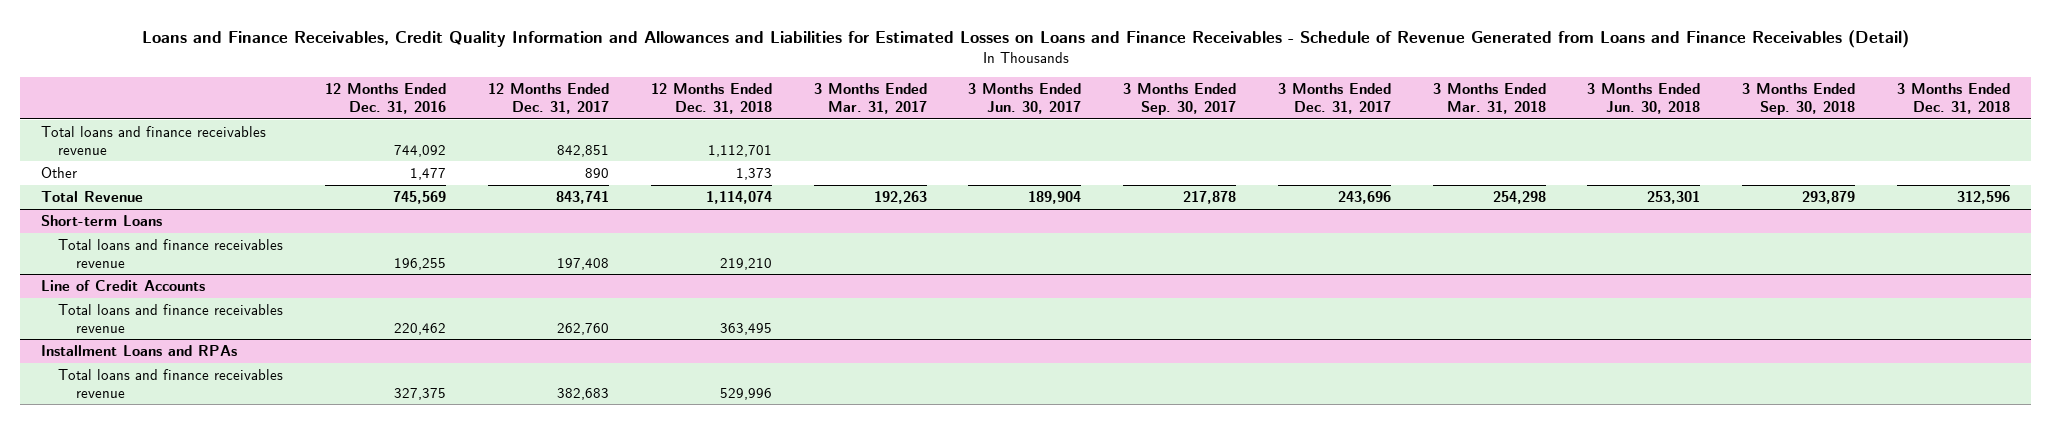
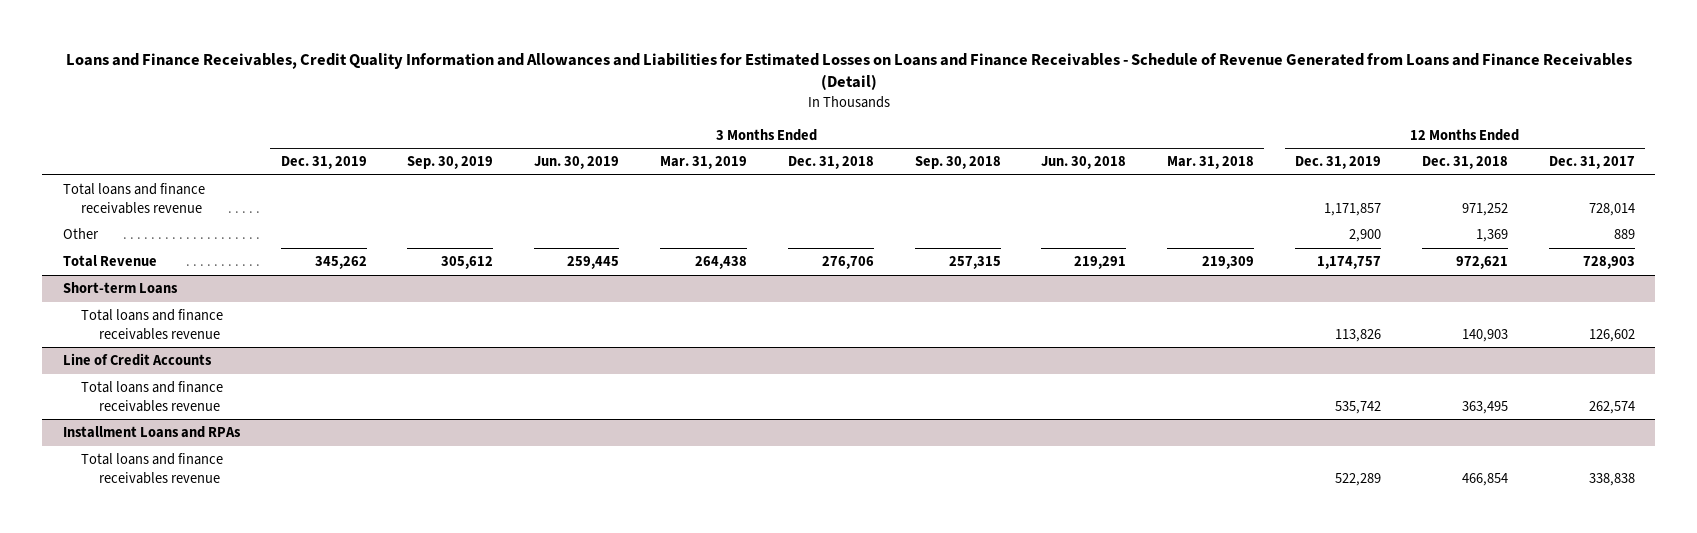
[325,83,447,115] 12 Months Ended Dec. 31, 2016 -> none
[813,83,927,115] 3 Months Ended Mar. 31, 2017 -> none
[968,83,1082,115] 3 Months Ended Jun. 30, 2017 -> none
[1123,83,1237,116] 3 Months Ended Sep. 30, 2017 -> none
[1277,83,1391,115] 3 Months Ended Dec. 31, 2017 -> none
none -> [280,156,367,170] Dec. 31, 2019
none -> [407,156,494,170] Sep. 30, 2019
none -> [534,156,620,170] Jun. 30, 2019
none -> [659,156,747,170] Mar. 31, 2019
none -> [1294,156,1381,170] Dec. 31, 2019
[556,144,609,157] 842,851 -> [1588,202,1635,216] 728,014
[707,144,772,157] 1,112,701 -> [1461,202,1508,216] 971,252
[584,168,609,179] 890 -> [1613,229,1635,240] 889
[735,168,772,181] 1,373 -> [1475,229,1508,243] 1,369
[555,191,609,205] 843,741 -> [1582,256,1635,270] 728,903
[705,191,772,205] 1,114,074 -> [1455,256,1508,270] 972,621
[1492,191,1546,205] 254,298 -> [1202,256,1255,270] 219,309
[1647,191,1701,205] 253,301 -> [1074,256,1127,270] 219,291
[1802,191,1856,205] 293,879 -> [948,256,1001,270] 257,315
[1956,191,2010,205] 312,596 -> [821,256,874,270] 276,706
[556,257,609,270] 197,408 -> [1588,328,1635,342] 126,602
[719,257,772,270] 219,210 -> [1461,328,1508,342] 140,903
[556,322,609,335] 262,760 -> [1588,400,1635,414] 262,574
[556,387,609,400] 382,683 -> [1588,472,1635,486] 338,838
[719,387,772,400] 529,996 -> [1461,472,1508,486] 466,854

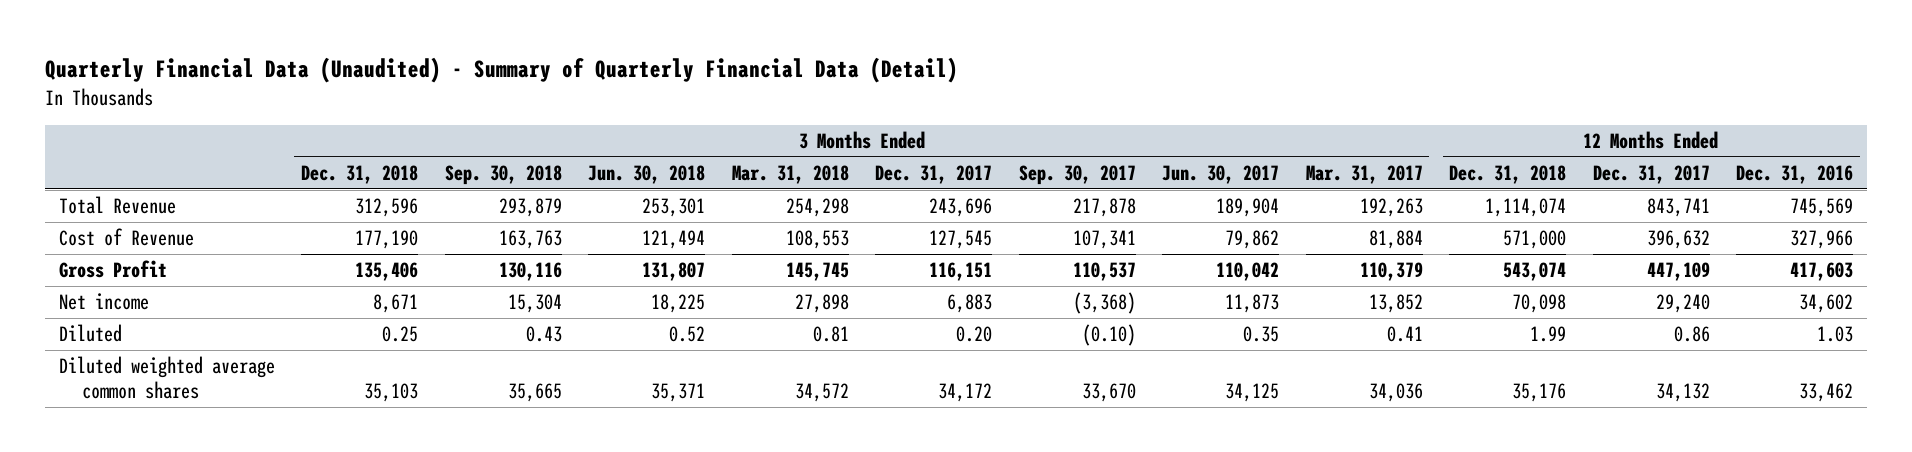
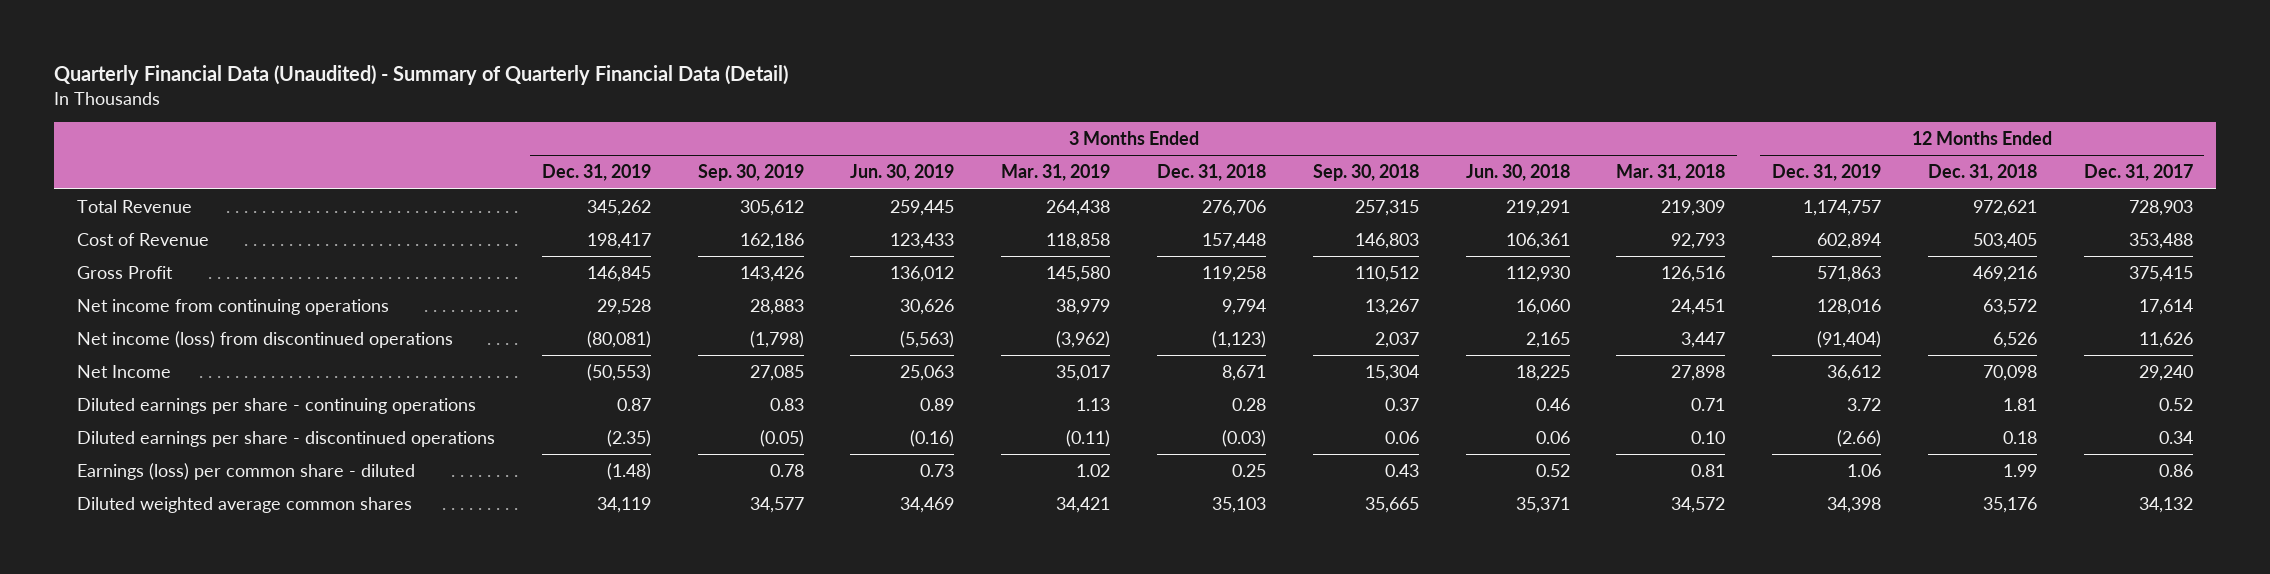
[875,165,993,185] Dec. 31, 2017 -> none
[1018,165,1136,186] Sep. 30, 2017 -> none
[1162,165,1280,185] Jun. 30, 2017 -> none
[1305,165,1423,185] Mar. 31, 2017 -> none
[1736,165,1854,185] Dec. 31, 2016 -> none
none -> [541,164,651,182] Dec. 31, 2019
none -> [697,164,804,182] Sep. 30, 2019
none -> [850,164,955,182] Jun. 30, 2019
none -> [1001,164,1111,182] Mar. 31, 2019
none -> [1772,164,1882,182] Dec. 31, 2019
[355,198,419,218] 312,596 -> [1201,199,1266,216] 276,706
[498,198,562,218] 293,879 -> [1354,199,1419,216] 257,315
[642,198,706,218] 253,301 -> [1505,199,1570,216] 219,291
[785,198,849,218] 254,298 -> [1661,199,1726,216] 219,309
[1485,198,1567,218] 1,114,074 -> [1972,199,2037,216] 972,621
[1646,198,1710,218] 843,741 -> [2128,199,2193,216] 728,903
[355,230,419,250] 177,190 -> [1201,232,1266,249] 157,448
[498,230,562,250] 163,763 -> [1354,232,1419,249] 146,803
[642,230,706,250] 121,494 -> [1505,232,1570,249] 106,361
[785,230,849,250] 108,553 -> [1671,232,1726,249] 92,793
[1503,230,1567,250] 571,000 -> [1972,232,2037,249] 503,405
[1646,230,1710,250] 396,632 -> [2128,232,2193,249] 353,488
[355,262,419,282] 135,406 -> [1201,265,1266,282] 119,258
[498,262,562,282] 130,116 -> [1354,265,1419,282] 110,512
[642,262,706,282] 131,807 -> [1505,265,1570,282] 112,930
[785,262,849,282] 145,745 -> [1661,265,1726,282] 126,516
[1503,262,1567,282] 543,074 -> [1972,265,2037,282] 469,216
[1646,262,1710,282] 447,109 -> [2128,265,2193,282] 375,415
none -> [77,298,390,315] Net income from continuing operations
none -> [77,330,454,348] Net income (loss) from discontinued operations
[58,293,149,311] Net income -> [77,364,172,378] Net Income
none -> [77,397,477,414] Diluted earnings per share - continuing operations
none -> [77,430,496,447] Diluted earnings per share - discontinued operations
[58,324,122,343] Diluted -> [77,462,416,480] Earnings (loss) per common share - diluted

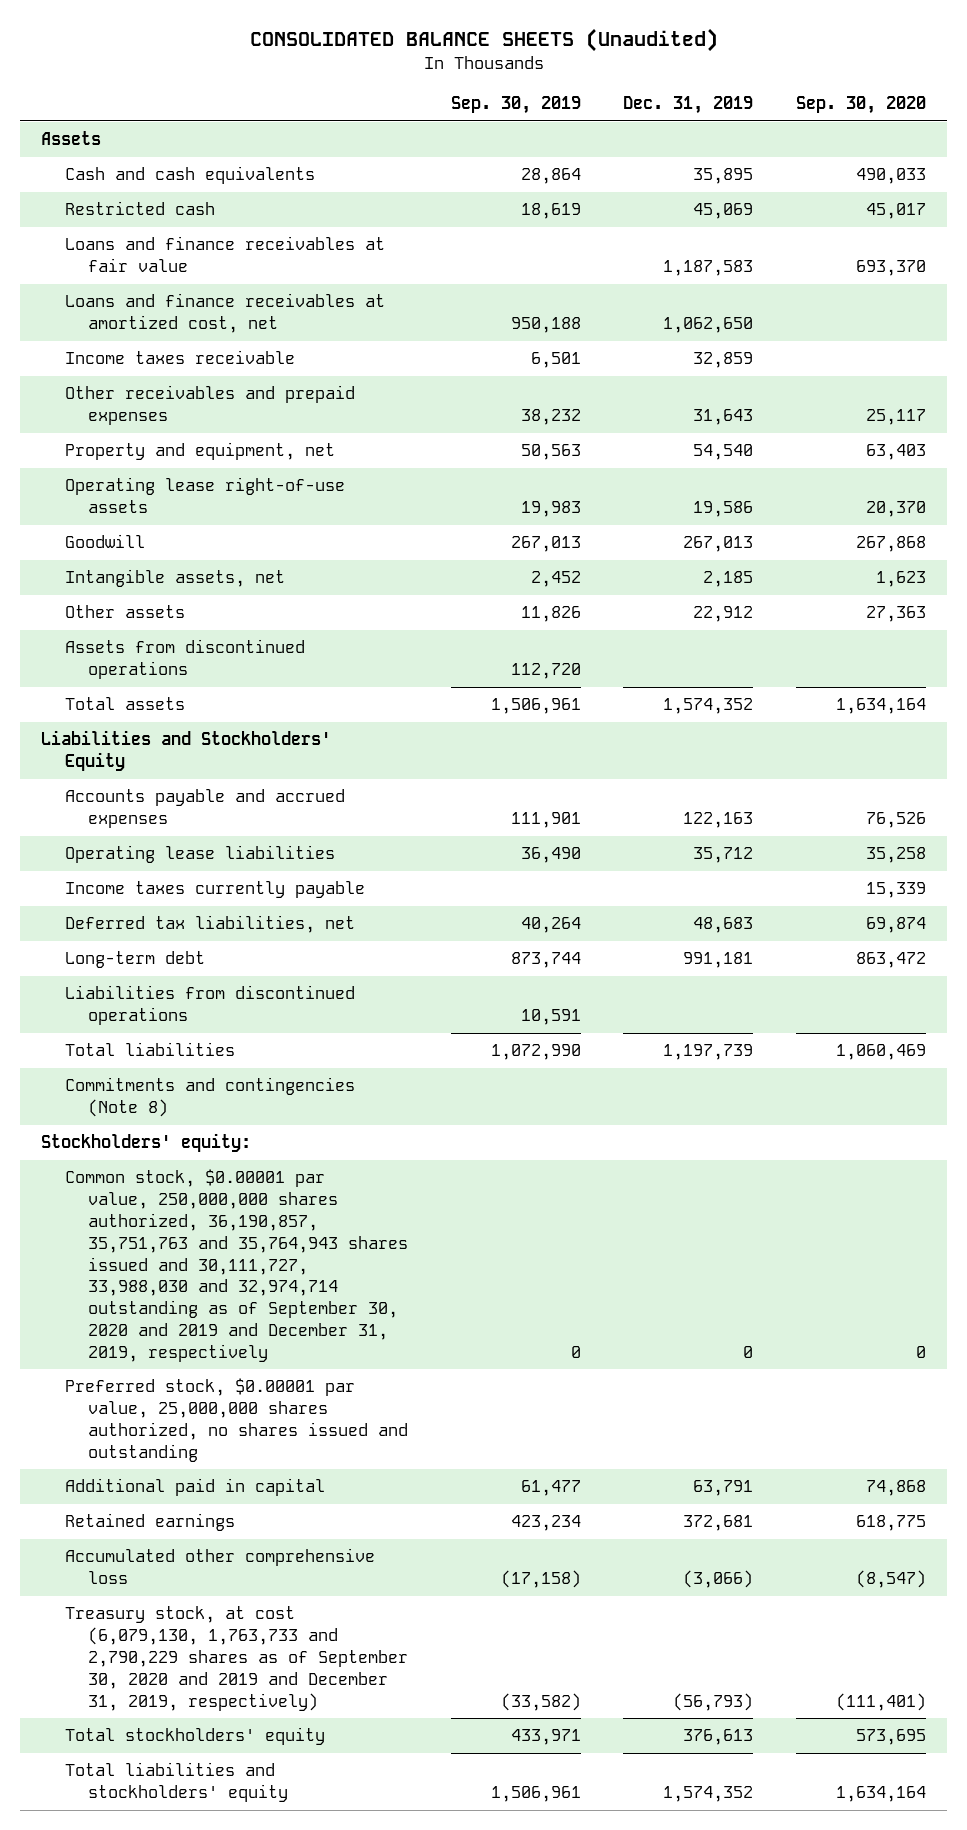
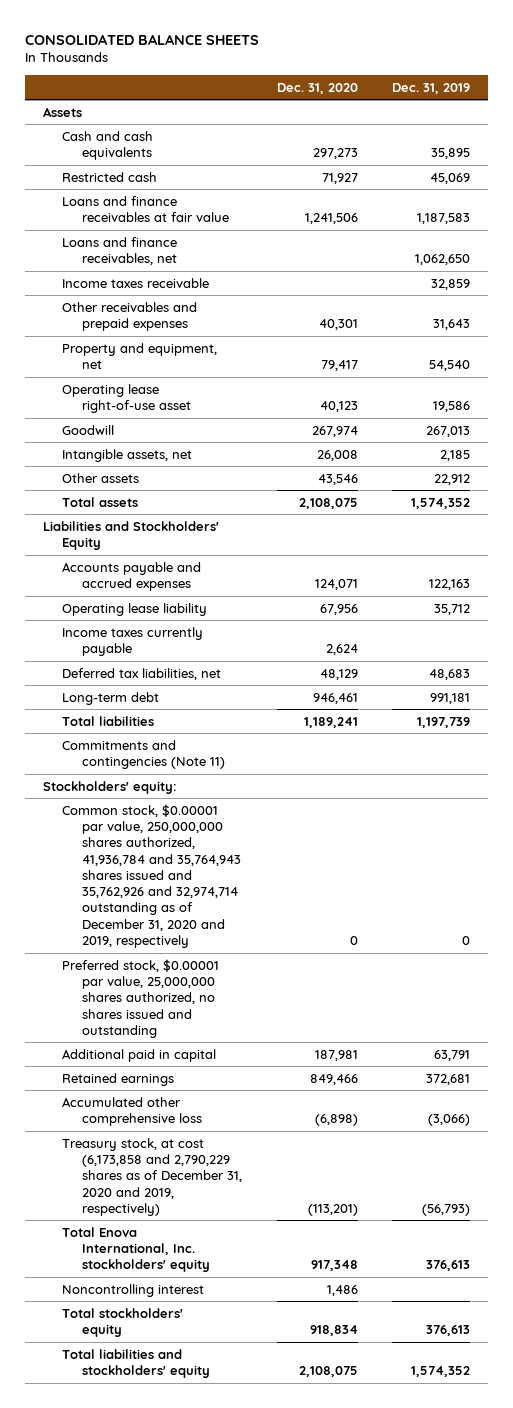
[249,28,718,53] CONSOLIDATED BALANCE SHEETS (Unaudited) -> [25,34,260,46] CONSOLIDATED BALANCE SHEETS
[450,96,581,115] Sep. 30, 2019 -> none
[795,96,926,115] Sep. 30, 2020 -> none
none -> [276,82,358,94] Dec. 31, 2020
[64,293,385,334] Loans and finance receivables at amortized cost, net -> [62,236,178,265] Loans and finance receivables, net
[64,477,345,514] Operating lease right-of-use assets -> [62,383,192,413] Operating lease right-of-use asset
[64,639,305,680] Assets from discontinued operations -> none
[64,845,335,864] Operating lease liabilities -> [62,602,208,616] Operating lease liability
[64,985,355,1026] Liabilities from discontinued operations -> none
[64,1077,355,1118] Commitments and contingencies (Note 8) -> [62,739,226,769] Commitments and contingencies (Note 11)
[64,1169,409,1362] Common stock, $0.00001 par value, 250,000,000 shares authorized, 36,190,857, 35,751,763 and 35,764,943 shares issued and 30,111,727, 33,988,030 and 32,974,714 outstanding as of September 30, 2020 and 2019 and December 31, 2019, respectively -> [62,803,242,948] Common stock, $0.00001 par value, 250,000,000 shares authorized, 41,936,784 and 35,764,943 shares issued and 35,762,926 and 32,974,714 outstanding as of December 31, 2020 and 2019, respectively
[64,1606,409,1711] Treasury stock, at cost (6,079,130, 1,763,733 and 2,790,229 shares as of September 30, 2020 and 2019 and December 31, 2019, respectively) -> [62,1137,243,1216] Treasury stock, at cost (6,173,858 and 2,790,229 shares as of December 31, 2020 and 2019, respectively)
none -> [62,1226,211,1273] Total Enova International, Inc. stockholders' equity
none -> [62,1283,205,1297] Noncontrolling interest

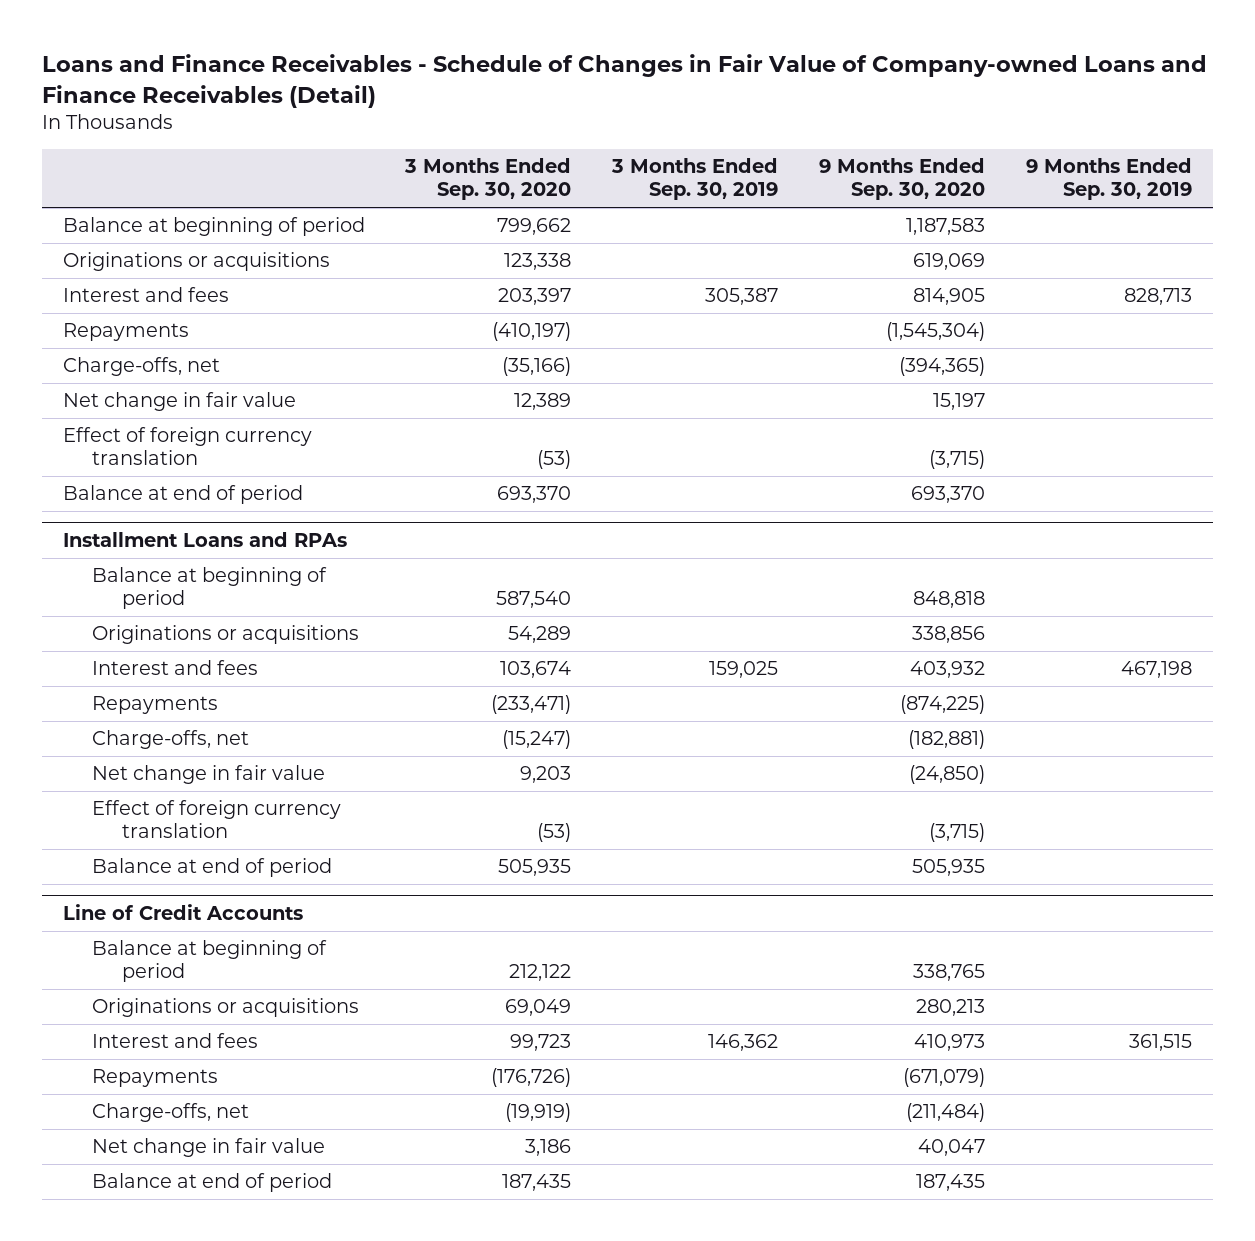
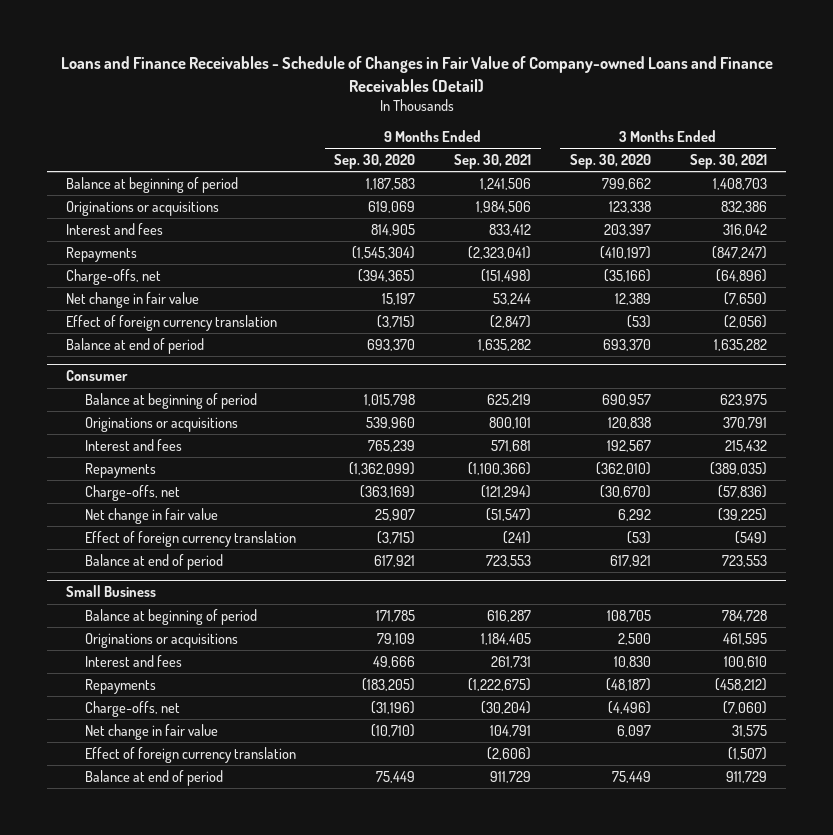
[611,158,779,201] 3 Months Ended Sep. 30, 2019 -> none
[1026,158,1193,201] 9 Months Ended Sep. 30, 2019 -> none
none -> [454,153,532,169] Sep. 30, 2021
none -> [689,153,767,169] Sep. 30, 2021
[62,531,347,547] Installment Loans and RPAs -> none
none -> [66,370,129,382] Consumer
[496,591,572,609] 587,540 -> [601,393,651,406] 690,957
[913,591,986,609] 848,818 -> [364,393,416,406] 1,015,798
[508,626,572,644] 54,289 -> [607,416,651,429] 120,838
[912,626,986,644] 338,856 -> [366,416,416,429] 539,960
[500,661,572,679] 103,674 -> [606,439,651,452] 192,567
[910,661,986,679] 403,932 -> [368,439,416,452] 765,239
[491,695,572,715] (233,471) -> [595,461,651,475] (362,010)
[900,695,986,715] (874,225) -> [349,461,416,475] (1,362,099)
[502,730,572,750] (15,247) -> [599,484,651,498] (30,670)
[908,730,986,750] (182,881) -> [360,484,416,498] (363,169)
[520,766,572,784] 9,203 -> [617,508,651,521] 6,292
[909,765,986,785] (24,850) -> [375,508,416,521] 25,907
[62,903,303,920] Line of Credit Accounts -> none
[498,859,572,877] 505,935 -> [609,554,651,567] 617,921
[912,859,986,877] 505,935 -> [374,554,416,567] 617,921
none -> [66,585,157,598] Small Business
[509,964,572,982] 212,122 -> [606,609,651,622] 108,705
[913,964,986,982] 338,765 -> [376,609,416,622] 171,785
[505,999,572,1017] 69,049 -> [617,632,651,645] 2,500
[916,999,986,1017] 280,213 -> [377,632,416,645] 79,109
[510,1034,572,1052] 99,723 -> [613,655,651,668] 10,830
[914,1034,986,1052] 410,973 -> [373,655,416,668] 49,666
[491,1068,572,1088] (176,726) -> [605,677,651,691] (48,187)
[903,1068,986,1088] (671,079) -> [362,677,416,691] (183,205)
[505,1103,572,1123] (19,919) -> [607,700,651,714] (4,496)
[906,1103,986,1123] (211,484) -> [371,700,416,714] (31,196)
[525,1139,572,1157] 3,186 -> [616,724,651,737] 6,097
[918,1139,986,1157] 40,047 -> [371,723,416,737] (10,710)
none -> [84,746,296,763] Effect of foreign currency translation
[502,1174,572,1192] 187,435 -> [611,770,651,783] 75,449
[916,1174,986,1192] 187,435 -> [376,770,416,783] 75,449

